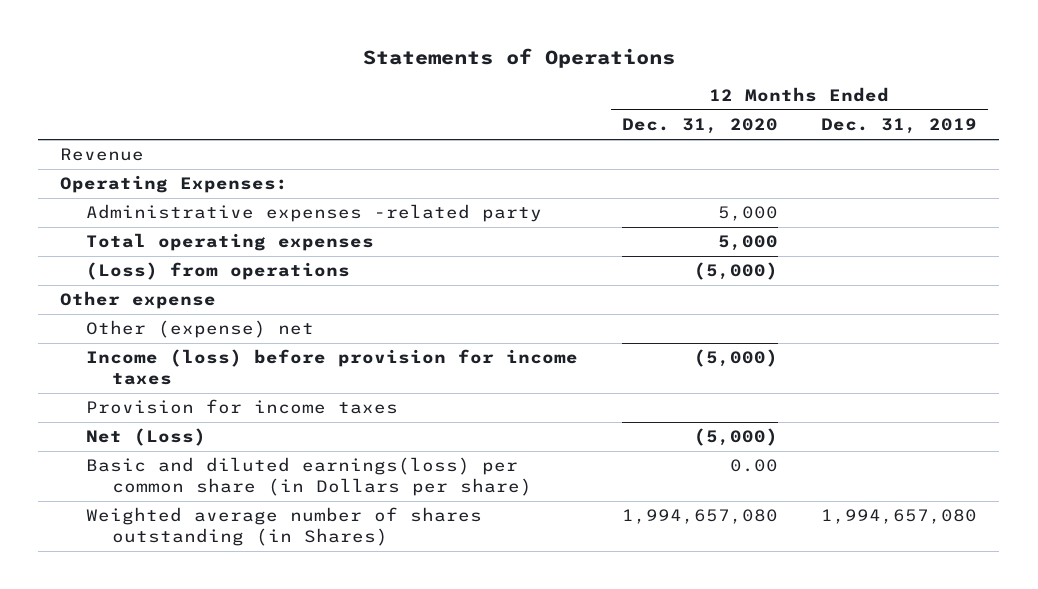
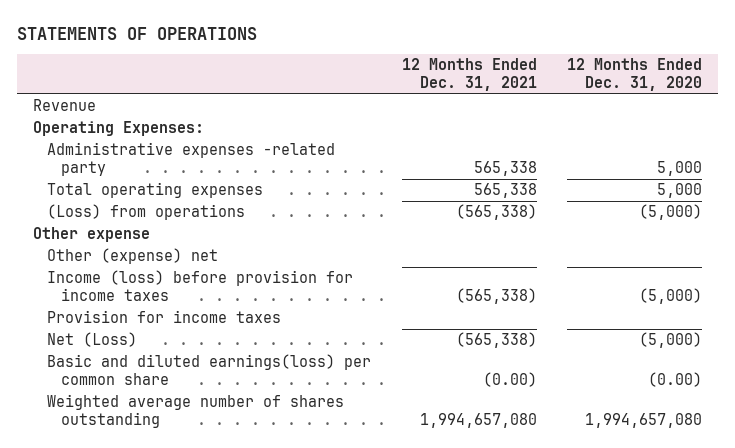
[362,48,675,69] Statements of Operations -> [17,26,258,40] STATEMENTS OF OPERATIONS
[821,118,978,135] Dec. 31, 2019 -> none
none -> [401,58,537,92] 12 Months Ended Dec. 31, 2021
[85,457,532,496] Basic and diluted earnings(loss) per common share (in Dollars per share) -> [46,354,371,386] Basic and diluted earnings(loss) per common share
[729,459,778,473] 0.00 -> [648,372,703,388] (0.00)
[85,507,482,546] Weighted average number of shares outstanding (in Shares) -> [46,394,344,429] Weighted average number of shares outstanding

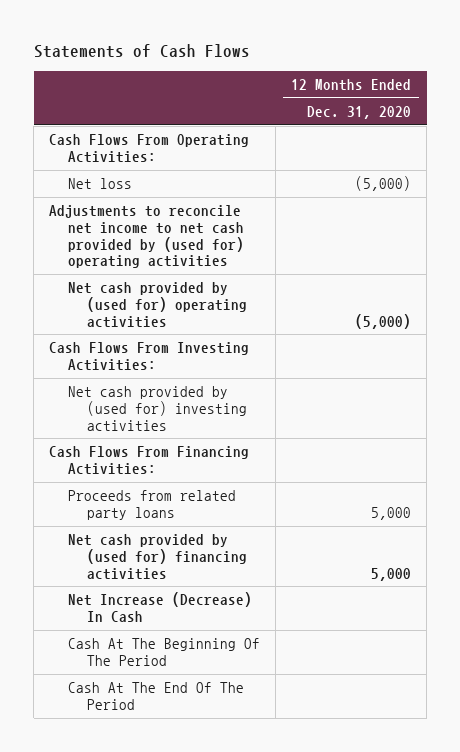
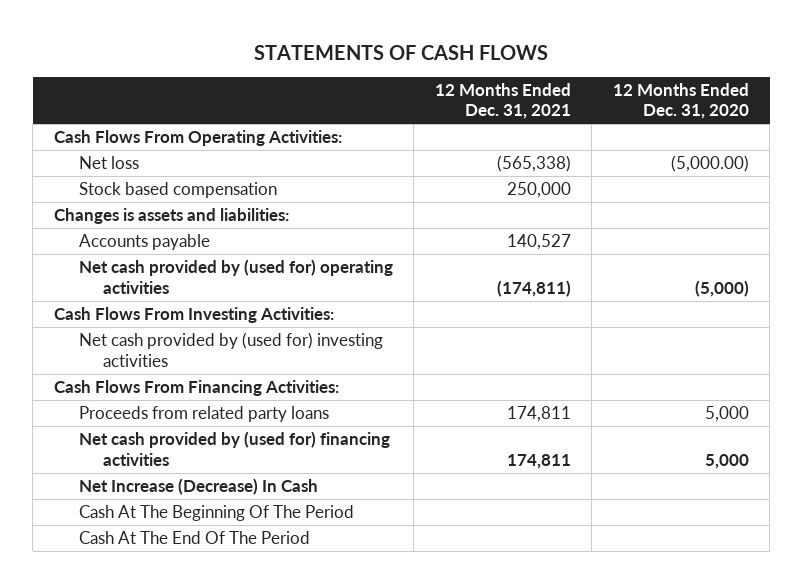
[33,44,250,59] Statements of Cash Flows -> [254,44,549,60] STATEMENTS OF CASH FLOWS
none -> [434,83,571,120] 12 Months Ended Dec. 31, 2021
[49,205,244,269] Adjustments to reconcile net income to net cash provided by (used for) operating activities -> none
[355,176,412,192] (5,000) -> [670,155,749,173] (5,000.00)
none -> [78,182,277,199] Stock based compensation
none -> [53,208,289,225] Changes is assets and liabilities:
none -> [78,234,210,251] Accounts payable

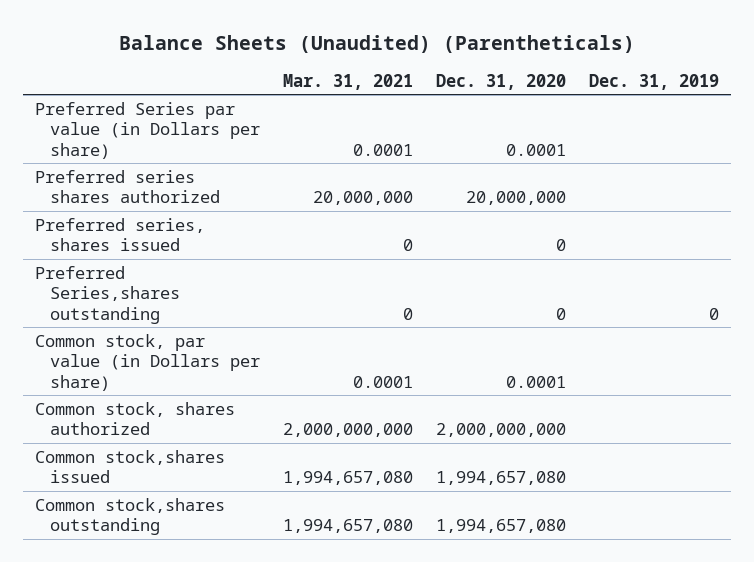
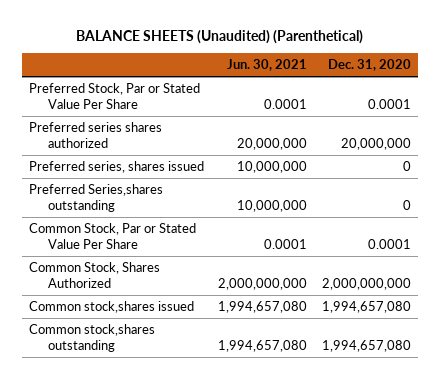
[119,35,636,54] Balance Sheets (Unaudited) (Parentheticals) -> [75,29,363,44] BALANCE SHEETS (Unaudited) (Parenthetical)
[282,73,413,90] Mar. 31, 2021 -> none
[589,73,720,90] Dec. 31, 2019 -> none
none -> [227,59,308,72] Jun. 30, 2021
[35,101,260,159] Preferred Series par value (in Dollars per share) -> [28,82,200,109] Preferred Stock, Par or Stated Value Per Share
[35,333,260,391] Common stock, par value (in Dollars per share) -> [28,222,196,249] Common Stock, Par or Stated Value Per Share
[35,401,236,436] Common stock, shares authorized -> [28,261,160,288] Common Stock, Shares Authorized

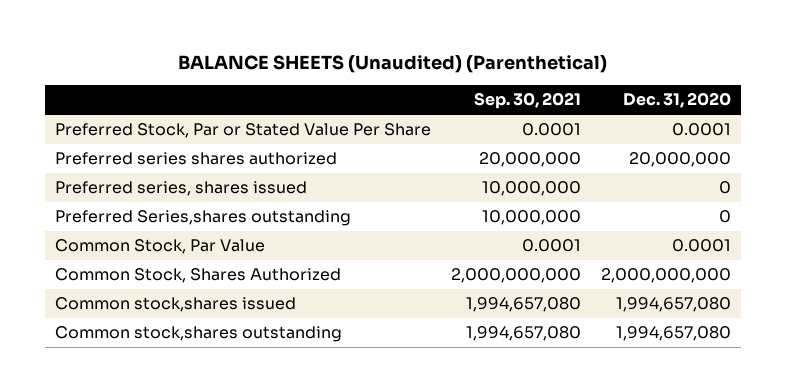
[227,59,308,72] Jun. 30, 2021 -> none
none -> [473,92,581,110] Sep. 30, 2021
[28,222,196,249] Common Stock, Par or Stated Value Per Share -> [54,239,265,255] Common Stock, Par Value

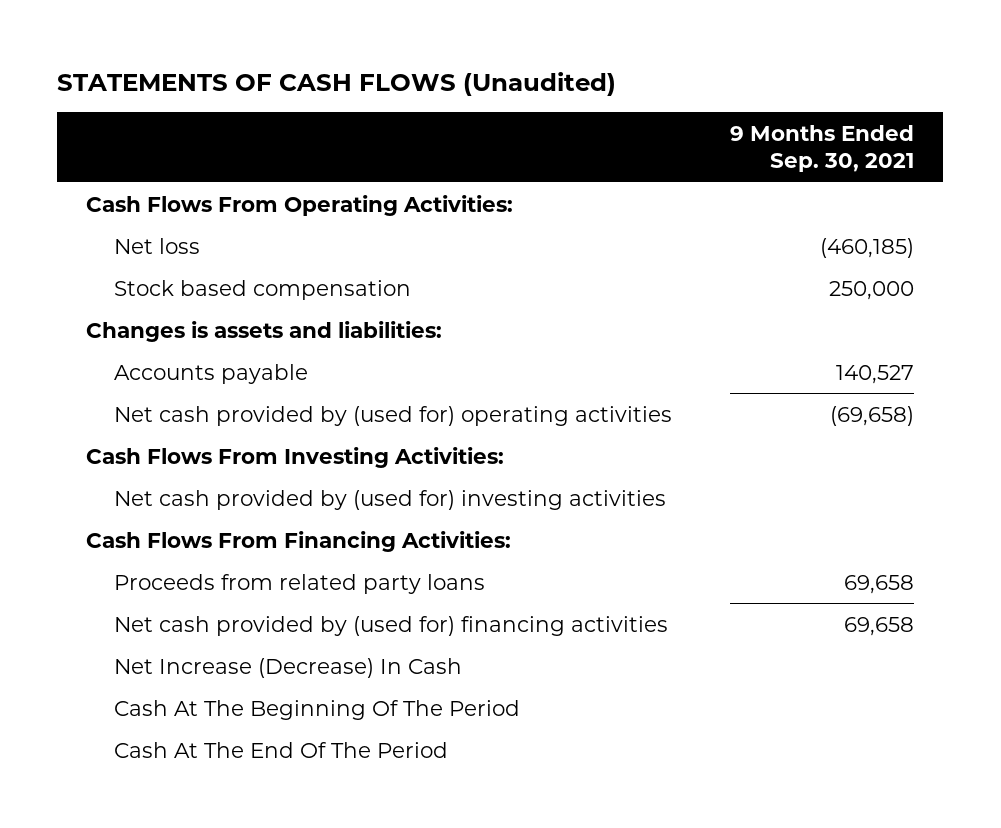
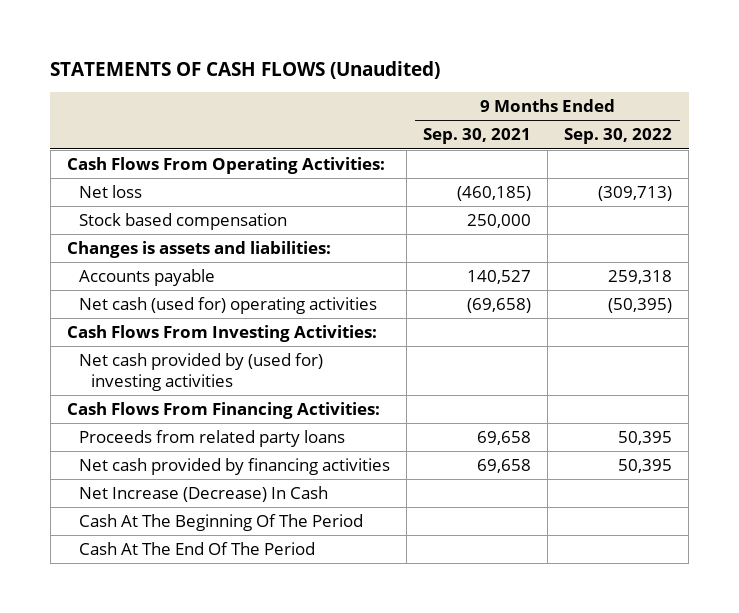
none -> [564,128,673,145] Sep. 30, 2022
[114,405,673,426] Net cash provided by (used for) operating activities -> [78,297,377,315] Net cash (used for) operating activities
[114,615,669,636] Net cash provided by (used for) financing activities -> [78,458,390,476] Net cash provided by financing activities

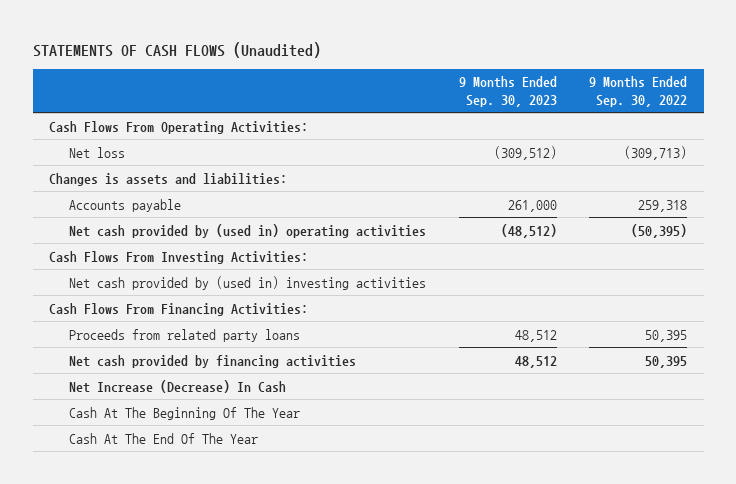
[422,128,531,145] Sep. 30, 2021 -> none
none -> [458,76,557,107] 9 Months Ended Sep. 30, 2023
[78,213,287,231] Stock based compensation -> none
[78,297,377,315] Net cash (used for) operating activities -> [68,223,426,238] Net cash provided by (used in) operating activities
[78,353,323,392] Net cash provided by (used for) investing activities -> [68,275,426,290] Net cash provided by (used in) investing activities
[78,514,363,532] Cash At The Beginning Of The Period -> [68,406,300,420] Cash At The Beginning Of The Year
[78,542,315,556] Cash At The End Of The Period -> [68,432,258,444] Cash At The End Of The Year

